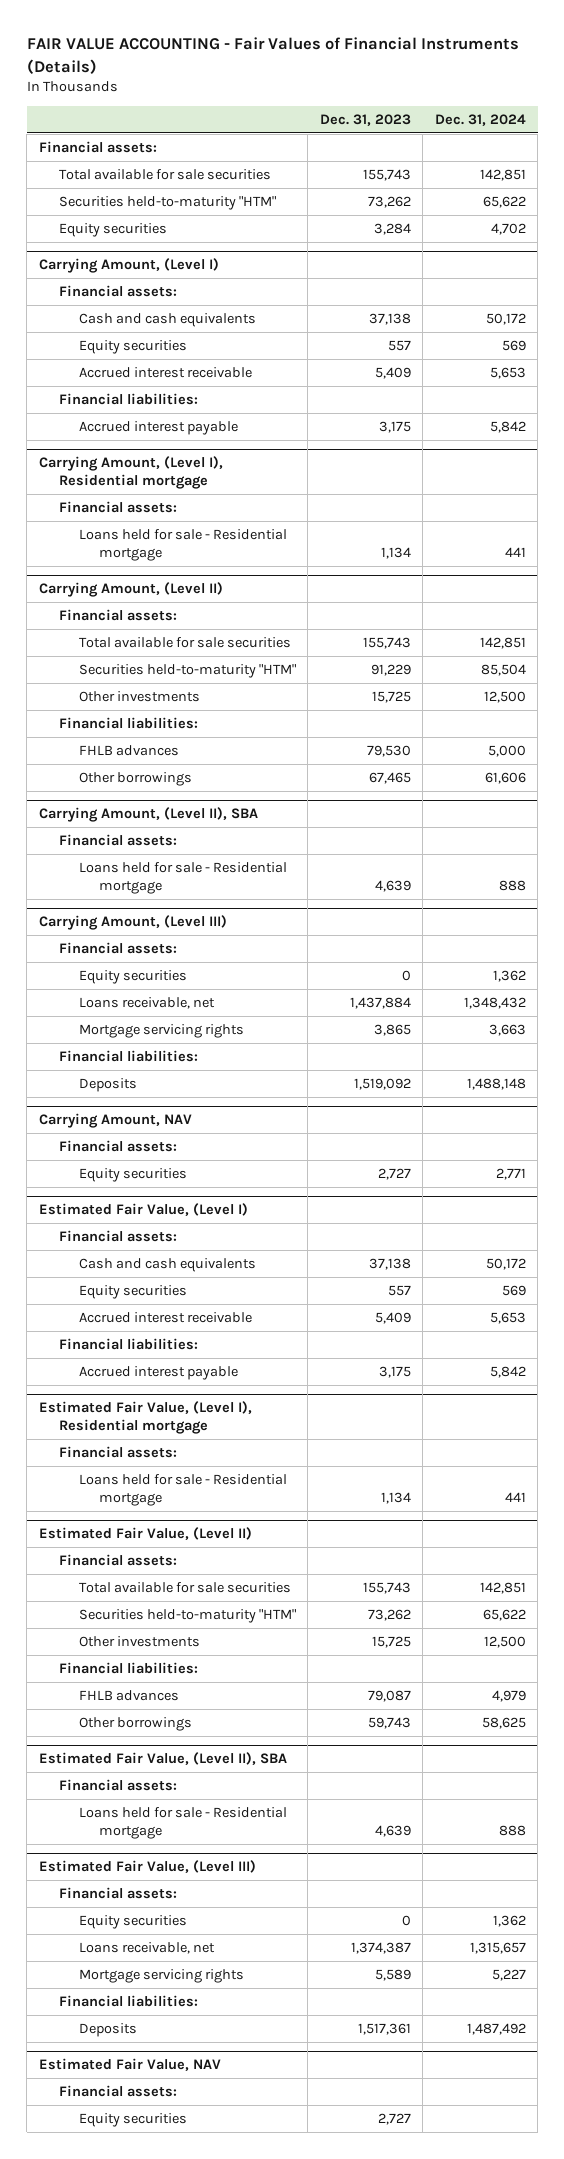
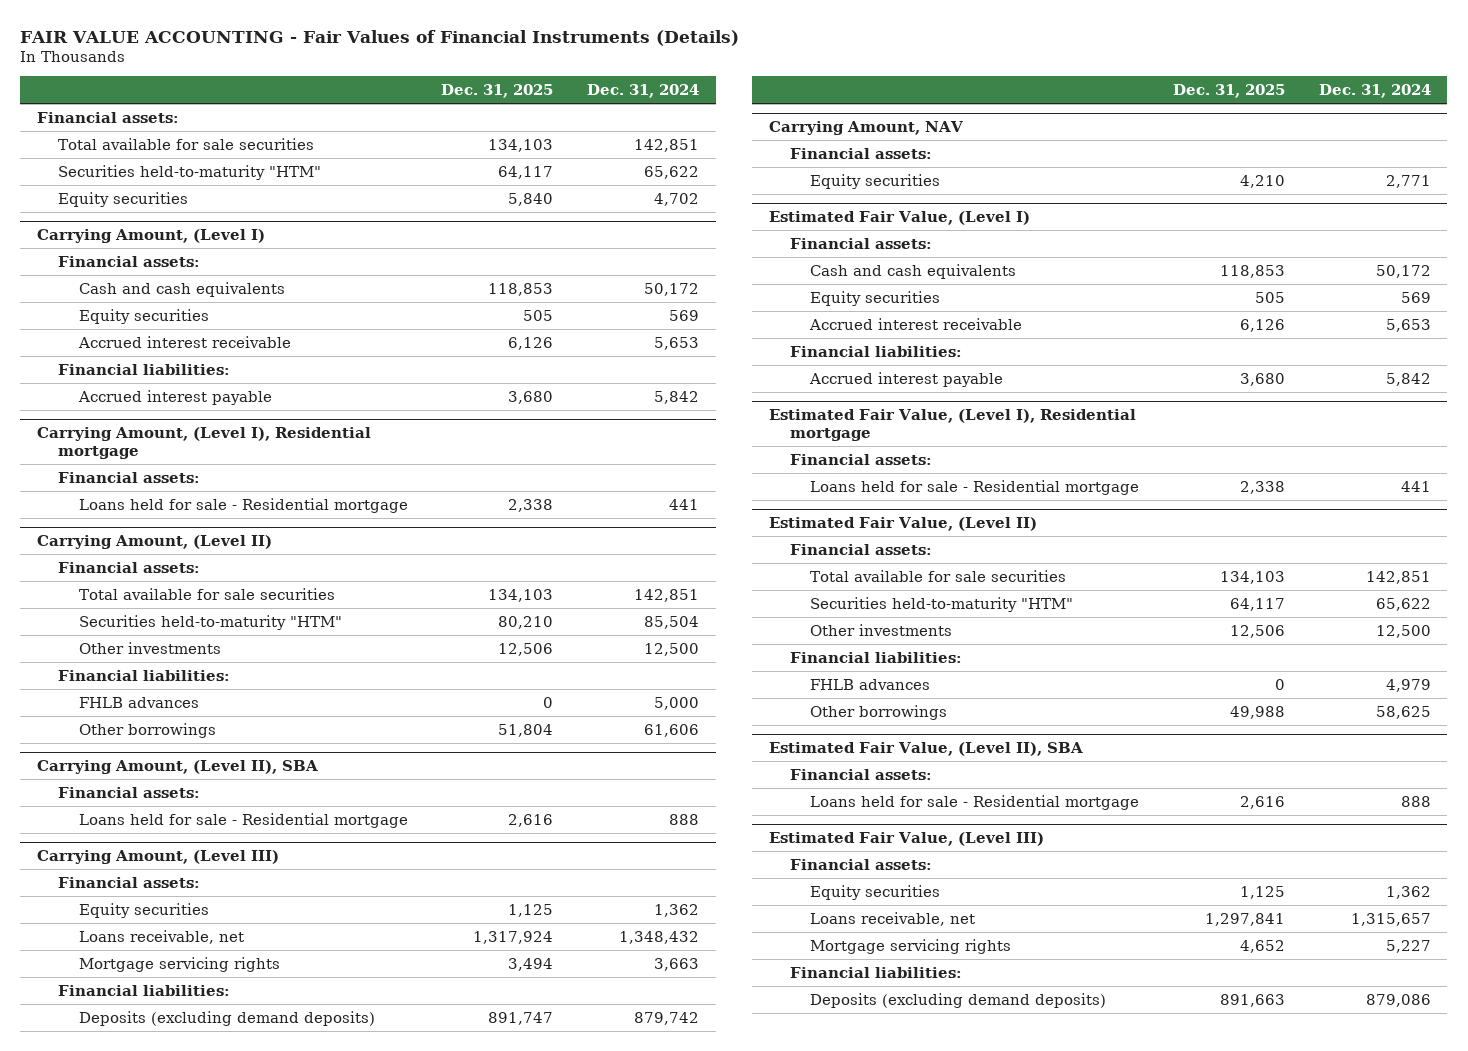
[319,113,411,126] Dec. 31, 2023 -> none
none -> [441,84,554,99] Dec. 31, 2025
[78,1078,137,1093] Deposits -> [78,1010,375,1026] Deposits (excluding demand deposits)
[466,1078,526,1091] 1,488,148 -> [634,1011,700,1025] 879,742
[38,2058,221,2072] Estimated Fair Value, NAV -> none
[58,2085,177,2098] Financial assets: -> none
[78,2113,187,2128] Equity securities -> none
[78,2023,137,2038] Deposits -> [810,992,1107,1008] Deposits (excluding demand deposits)
[466,2023,526,2036] 1,487,492 -> [1365,993,1431,1007] 879,086

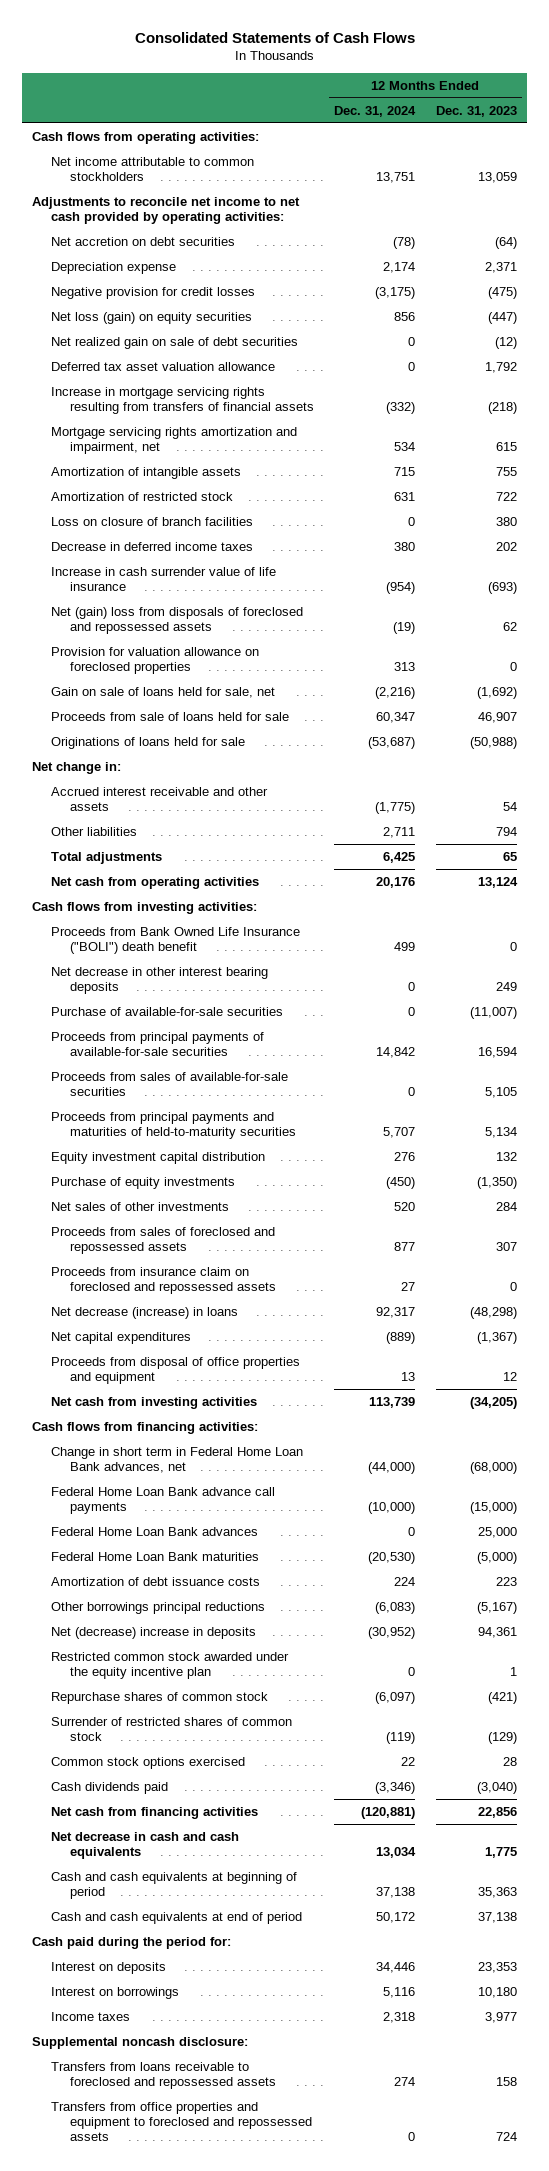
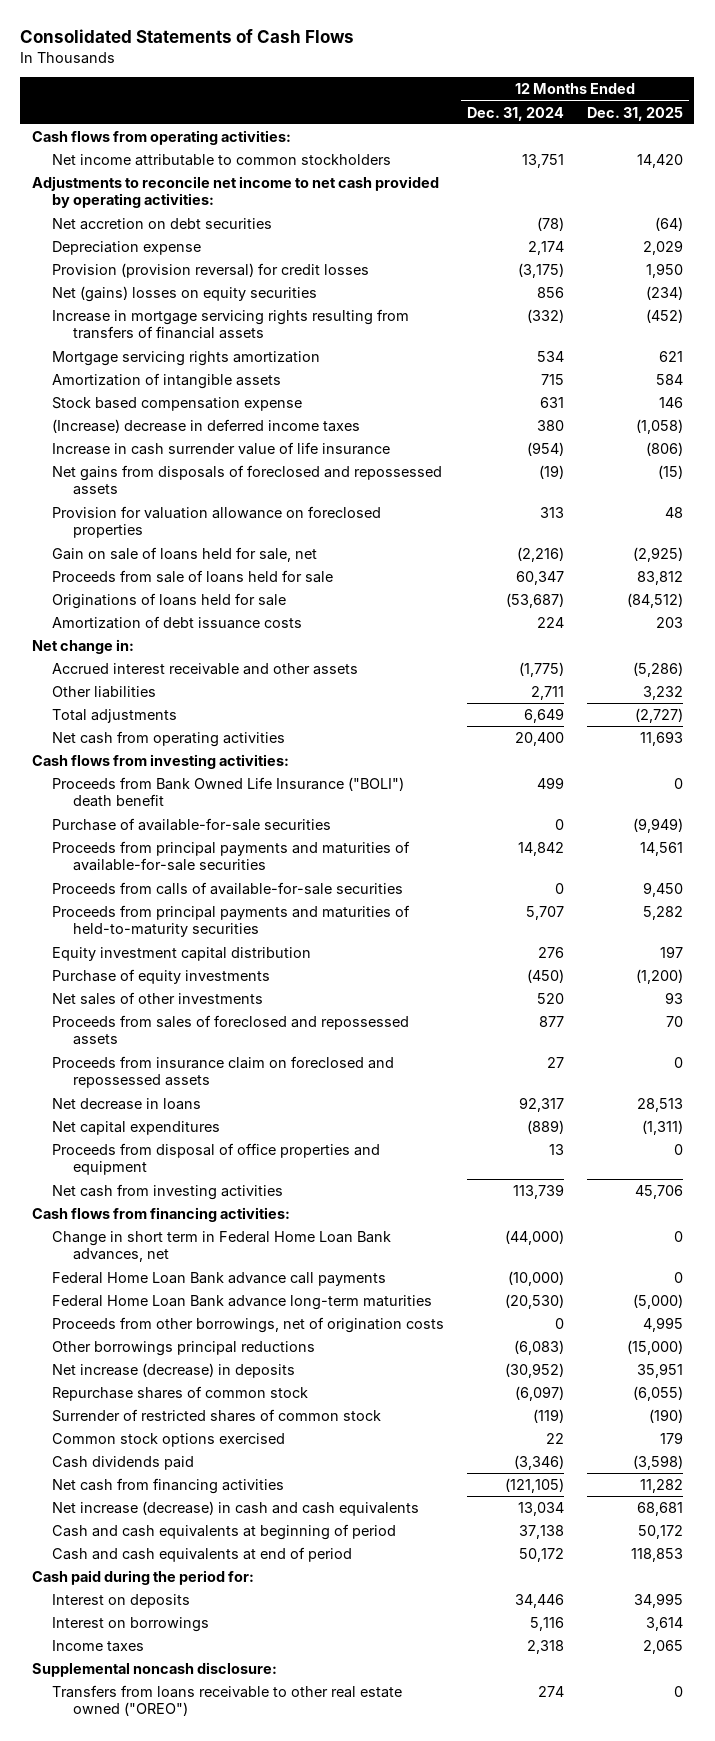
[435,105,517,117] Dec. 31, 2023 -> none
none -> [586,106,683,121] Dec. 31, 2025
[51,336,299,349] Net realized gain on sale of debt securities -> none
[51,361,276,371] Deferred tax asset valuation allowance -> none
[51,286,256,299] Negative provision for credit losses -> [52,262,370,278] Provision (provision reversal) for credit losses
[51,311,253,324] Net loss (gain) on equity securities -> [52,285,318,302] Net (gains) losses on equity securities
[51,426,298,454] Mortgage servicing rights amortization and impairment, net -> [52,350,321,366] Mortgage servicing rights amortization
[51,516,254,526] Loss on closure of branch facilities -> none
[51,491,234,501] Amortization of restricted stock -> [52,396,303,411] Stock based compensation expense
[51,541,254,551] Decrease in deferred income taxes -> [52,418,361,433] (Increase) decrease in deferred income taxes
[51,606,304,634] Net (gain) loss from disposals of foreclosed and repossessed assets -> [52,464,443,496] Net gains from disposals of foreclosed and repossessed assets
[51,1576,261,1586] Amortization of debt issuance costs -> [52,615,303,629] Amortization of debt issuance costs
[383,851,416,863] 6,425 -> [524,707,565,723] 6,649
[376,876,416,888] 20,176 -> [515,731,565,746] 20,400
[51,966,269,994] Net decrease in other interest bearing deposits -> none
[51,1031,265,1056] Proceeds from principal payments of available-for-sale securities -> [52,840,411,872] Proceeds from principal payments and maturities of available-for-sale securities
[51,1071,289,1096] Proceeds from sales of available-for-sale securities -> [52,881,404,895] Proceeds from calls of available-for-sale securities
[51,1306,239,1319] Net decrease (increase) in loans -> [52,1097,202,1110] Net decrease in loans
[51,1526,259,1536] Federal Home Loan Bank advances -> none
[51,1551,260,1561] Federal Home Loan Bank maturities -> [52,1294,433,1310] Federal Home Loan Bank advance long-term maturities
none -> [52,1316,445,1333] Proceeds from other borrowings, net of origination costs
[51,1651,290,1679] Restricted common stock awarded under the equity incentive plan -> none
[51,1626,257,1639] Net (decrease) increase in deposits -> [52,1362,296,1378] Net increase (decrease) in deposits
[361,1806,416,1819] (120,881) -> [505,1477,565,1493] (121,105)
[51,1831,240,1859] Net decrease in cash and cash equivalents -> [52,1500,420,1516] Net increase (decrease) in cash and cash equivalents
[51,2101,312,2141] Transfers from office properties and equipment to foreclosed and repossessed assets -> none
[51,2061,276,2089] Transfers from loans receivable to foreclosed and repossessed assets -> [52,1684,403,1717] Transfers from loans receivable to other real estate owned ("OREO")

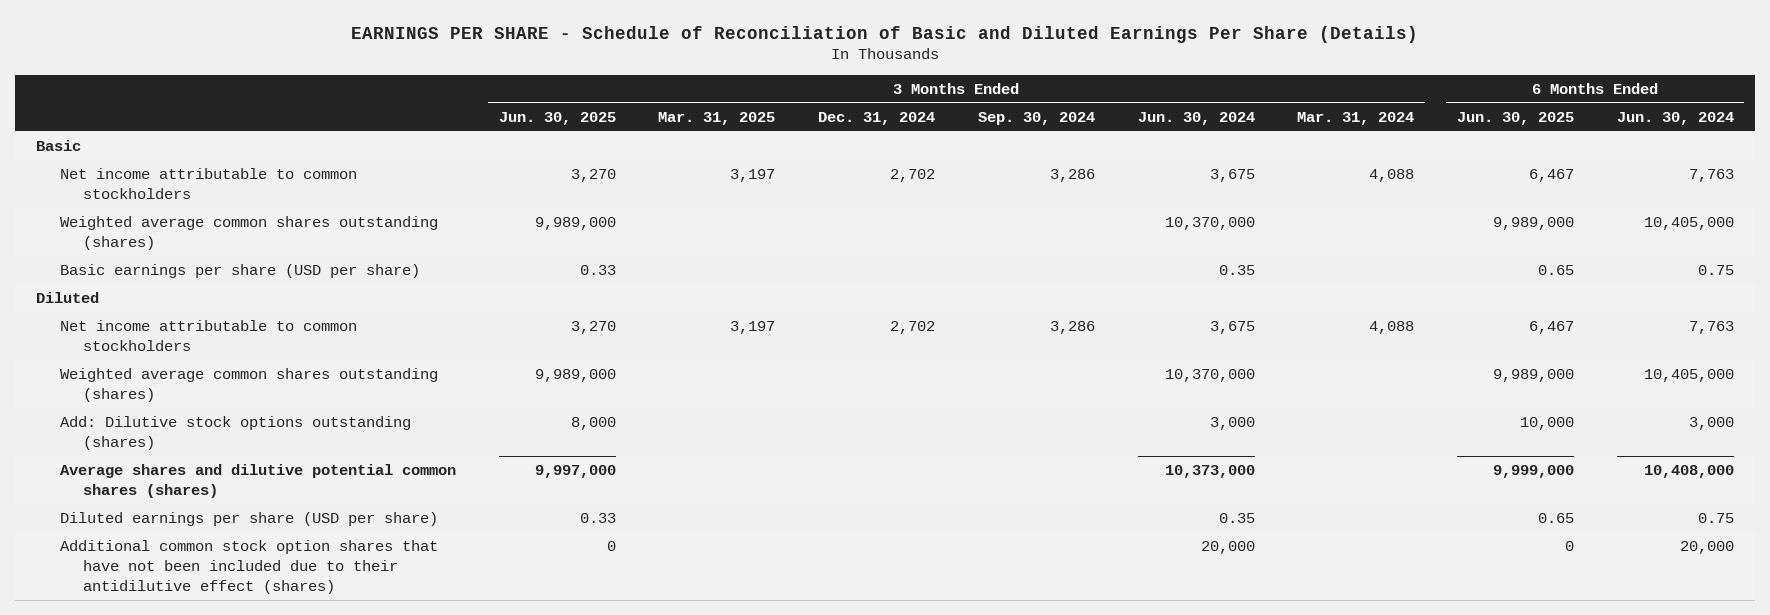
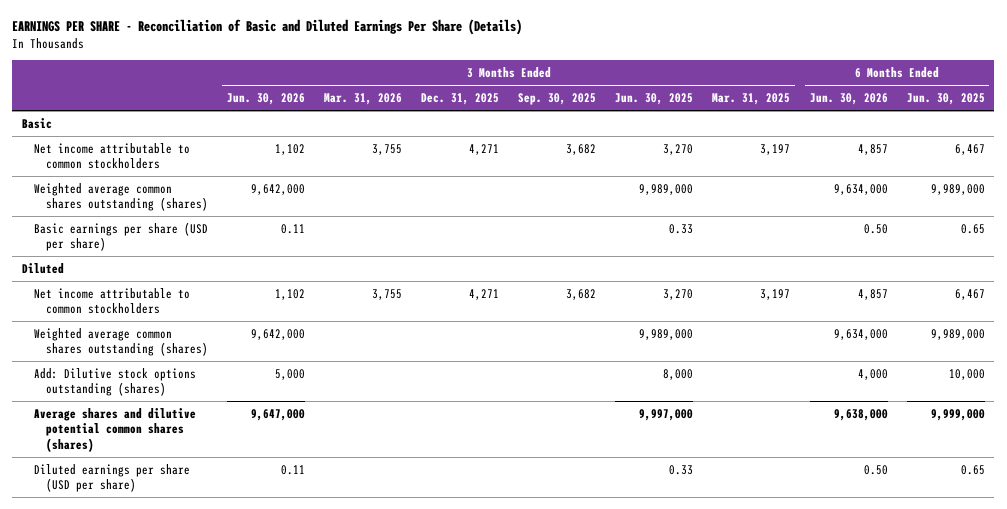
[350,25,1418,43] EARNINGS PER SHARE - Schedule of Reconciliation of Basic and Diluted Earnings Per Share (Details) -> [12,19,523,36] EARNINGS PER SHARE - Reconciliation of Basic and Diluted Earnings Per Share (Details)
[818,111,936,125] Dec. 31, 2024 -> none
[977,111,1095,125] Sep. 30, 2024 -> none
[1137,111,1255,125] Jun. 30, 2024 -> none
[1297,111,1415,125] Mar. 31, 2024 -> none
[1616,111,1734,125] Jun. 30, 2024 -> none
none -> [226,92,305,105] Jun. 30, 2026
none -> [324,92,403,105] Mar. 31, 2026
none -> [421,92,500,105] Dec. 31, 2025
none -> [518,92,597,105] Sep. 30, 2025
none -> [809,92,888,105] Jun. 30, 2026
[59,540,438,594] Additional common stock option shares that have not been included due to their antidilutive effect (shares) -> none

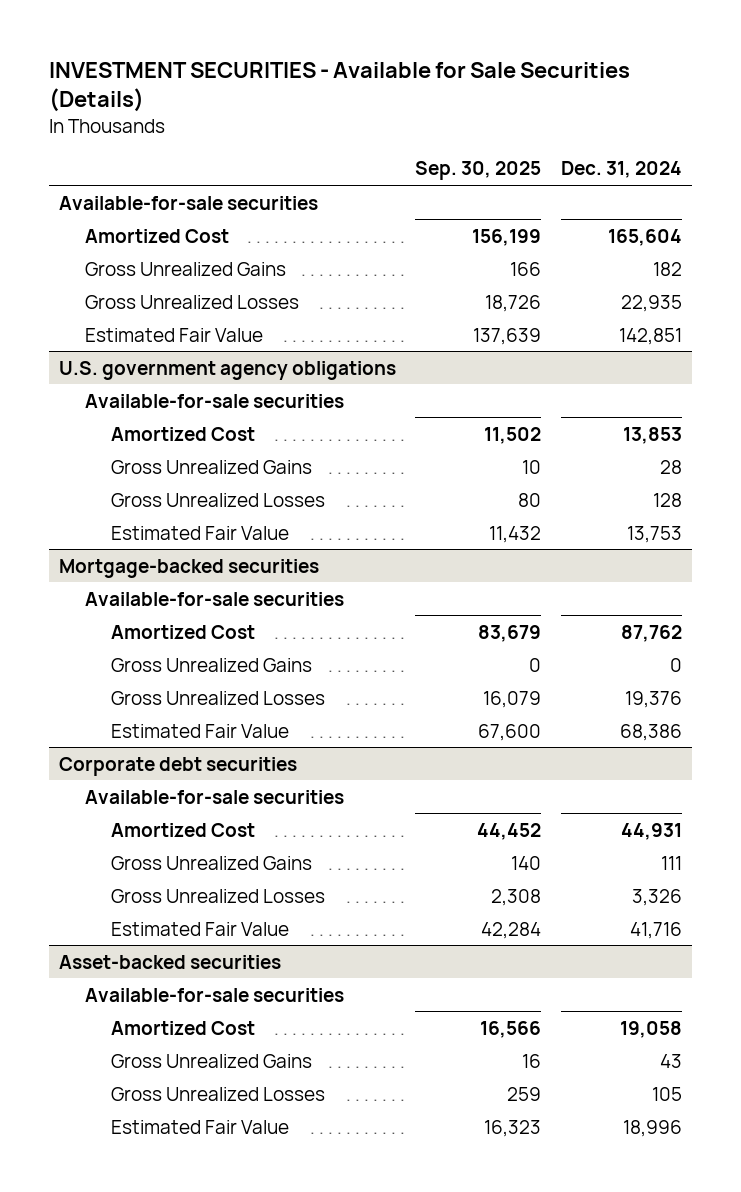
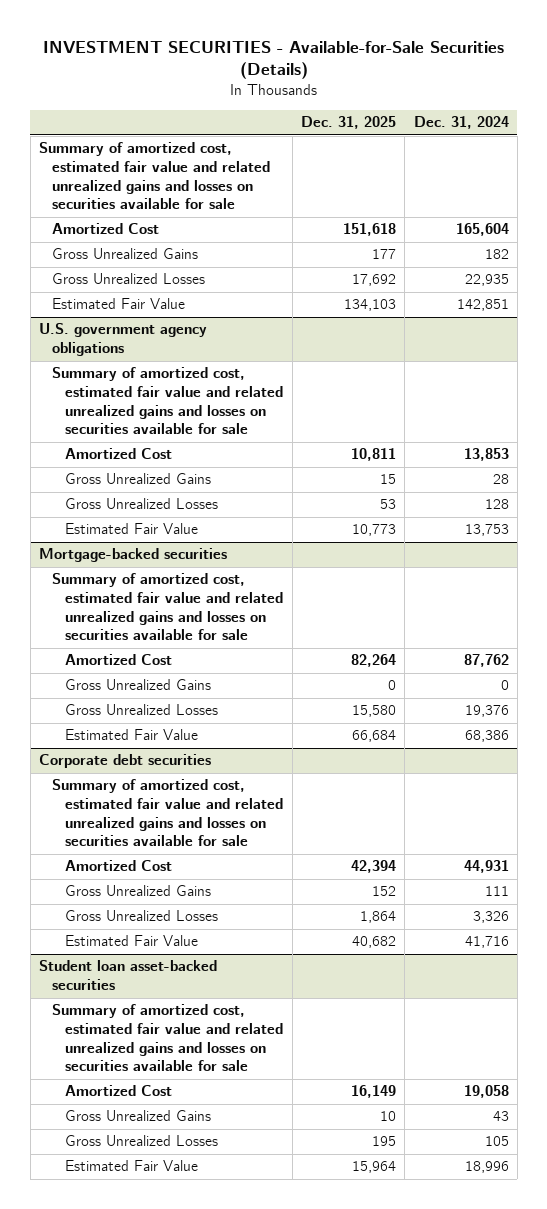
[48,62,630,113] INVESTMENT SECURITIES - Available for Sale Securities (Details) -> [42,40,504,80] INVESTMENT SECURITIES - Available-for-Sale Securities (Details)
[415,161,542,181] Sep. 30, 2025 -> none
none -> [300,116,396,130] Dec. 31, 2025
[58,195,318,210] Available-for-sale securities -> [38,142,271,210] Summary of amortized cost, estimated fair value and related unrealized gains and losses on securities available for sale
[84,393,344,408] Available-for-sale securities -> [52,367,284,435] Summary of amortized cost, estimated fair value and related unrealized gains and losses on securities available for sale
[84,591,344,606] Available-for-sale securities -> [52,573,284,641] Summary of amortized cost, estimated fair value and related unrealized gains and losses on securities available for sale
[84,789,344,804] Available-for-sale securities -> [52,779,284,847] Summary of amortized cost, estimated fair value and related unrealized gains and losses on securities available for sale
[58,954,281,969] Asset-backed securities -> [38,960,217,991] Student loan asset-backed securities
[84,987,344,1002] Available-for-sale securities -> [52,1004,284,1072] Summary of amortized cost, estimated fair value and related unrealized gains and losses on securities available for sale

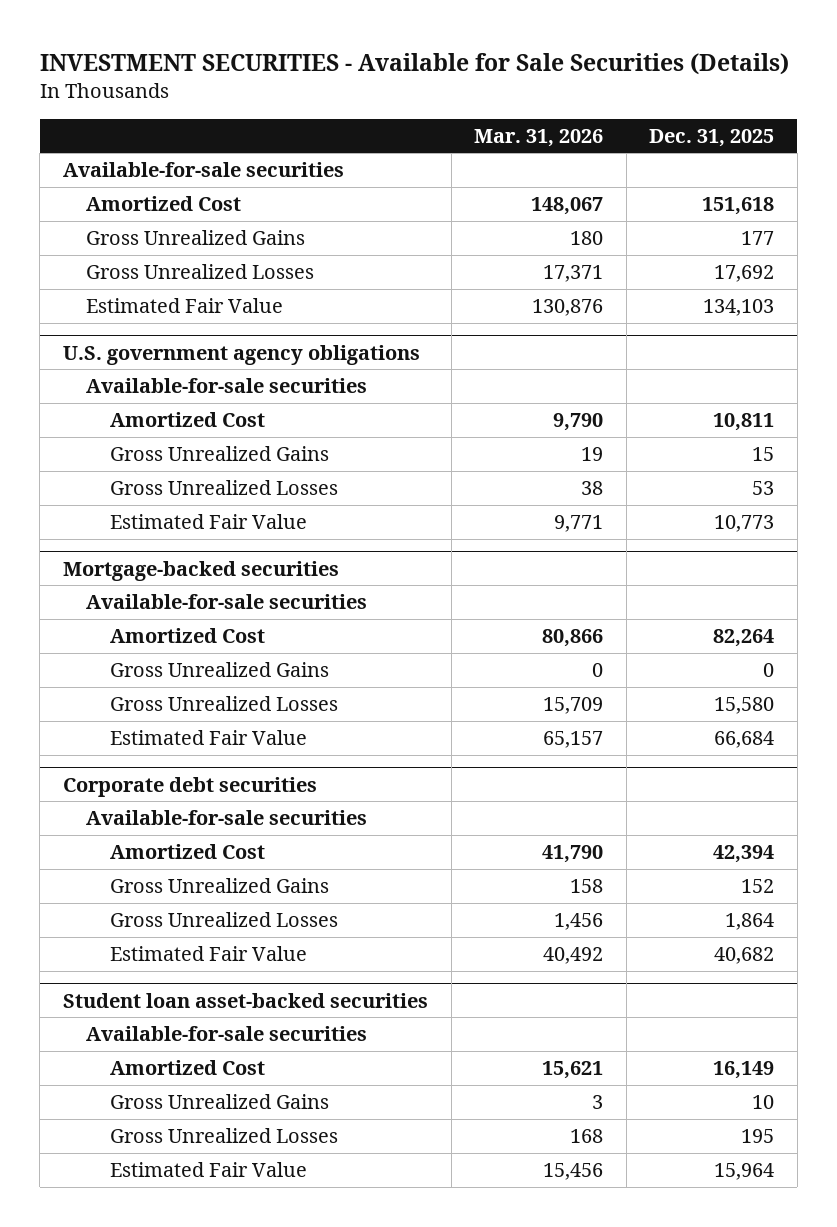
[42,40,504,80] INVESTMENT SECURITIES - Available-for-Sale Securities (Details) -> [39,53,789,76] INVESTMENT SECURITIES - Available for Sale Securities (Details)
[413,116,509,130] Dec. 31, 2024 -> none
none -> [474,128,604,147] Mar. 31, 2026
[38,142,271,210] Summary of amortized cost, estimated fair value and related unrealized gains and losses on securities available for sale -> [62,162,344,178] Available-for-sale securities
[52,367,284,435] Summary of amortized cost, estimated fair value and related unrealized gains and losses on securities available for sale -> [86,378,368,394] Available-for-sale securities
[52,573,284,641] Summary of amortized cost, estimated fair value and related unrealized gains and losses on securities available for sale -> [86,594,368,610] Available-for-sale securities
[52,779,284,847] Summary of amortized cost, estimated fair value and related unrealized gains and losses on securities available for sale -> [86,810,368,826] Available-for-sale securities
[52,1004,284,1072] Summary of amortized cost, estimated fair value and related unrealized gains and losses on securities available for sale -> [86,1026,368,1042] Available-for-sale securities

